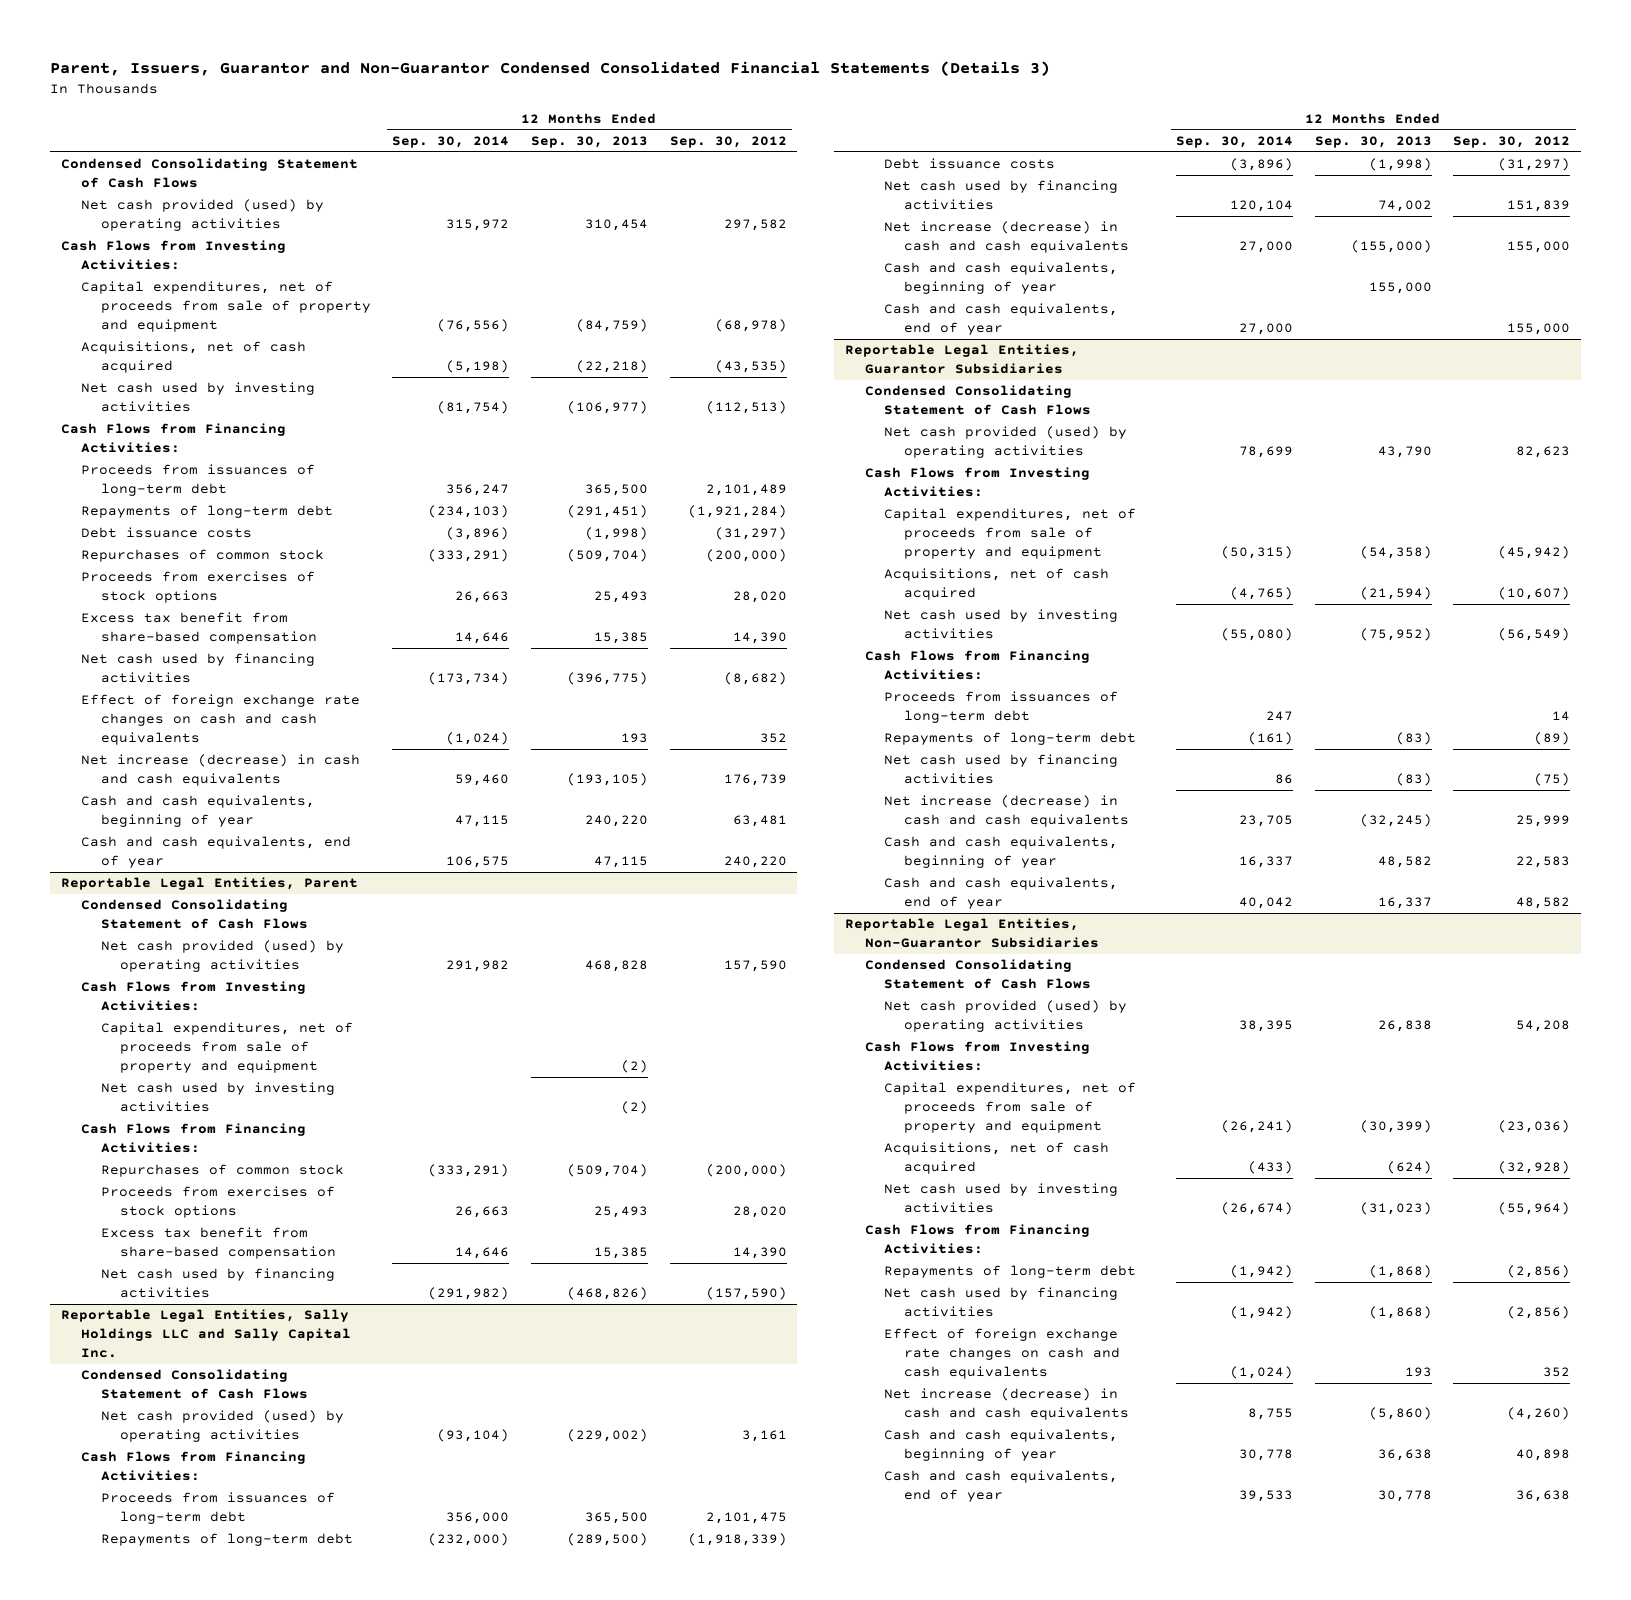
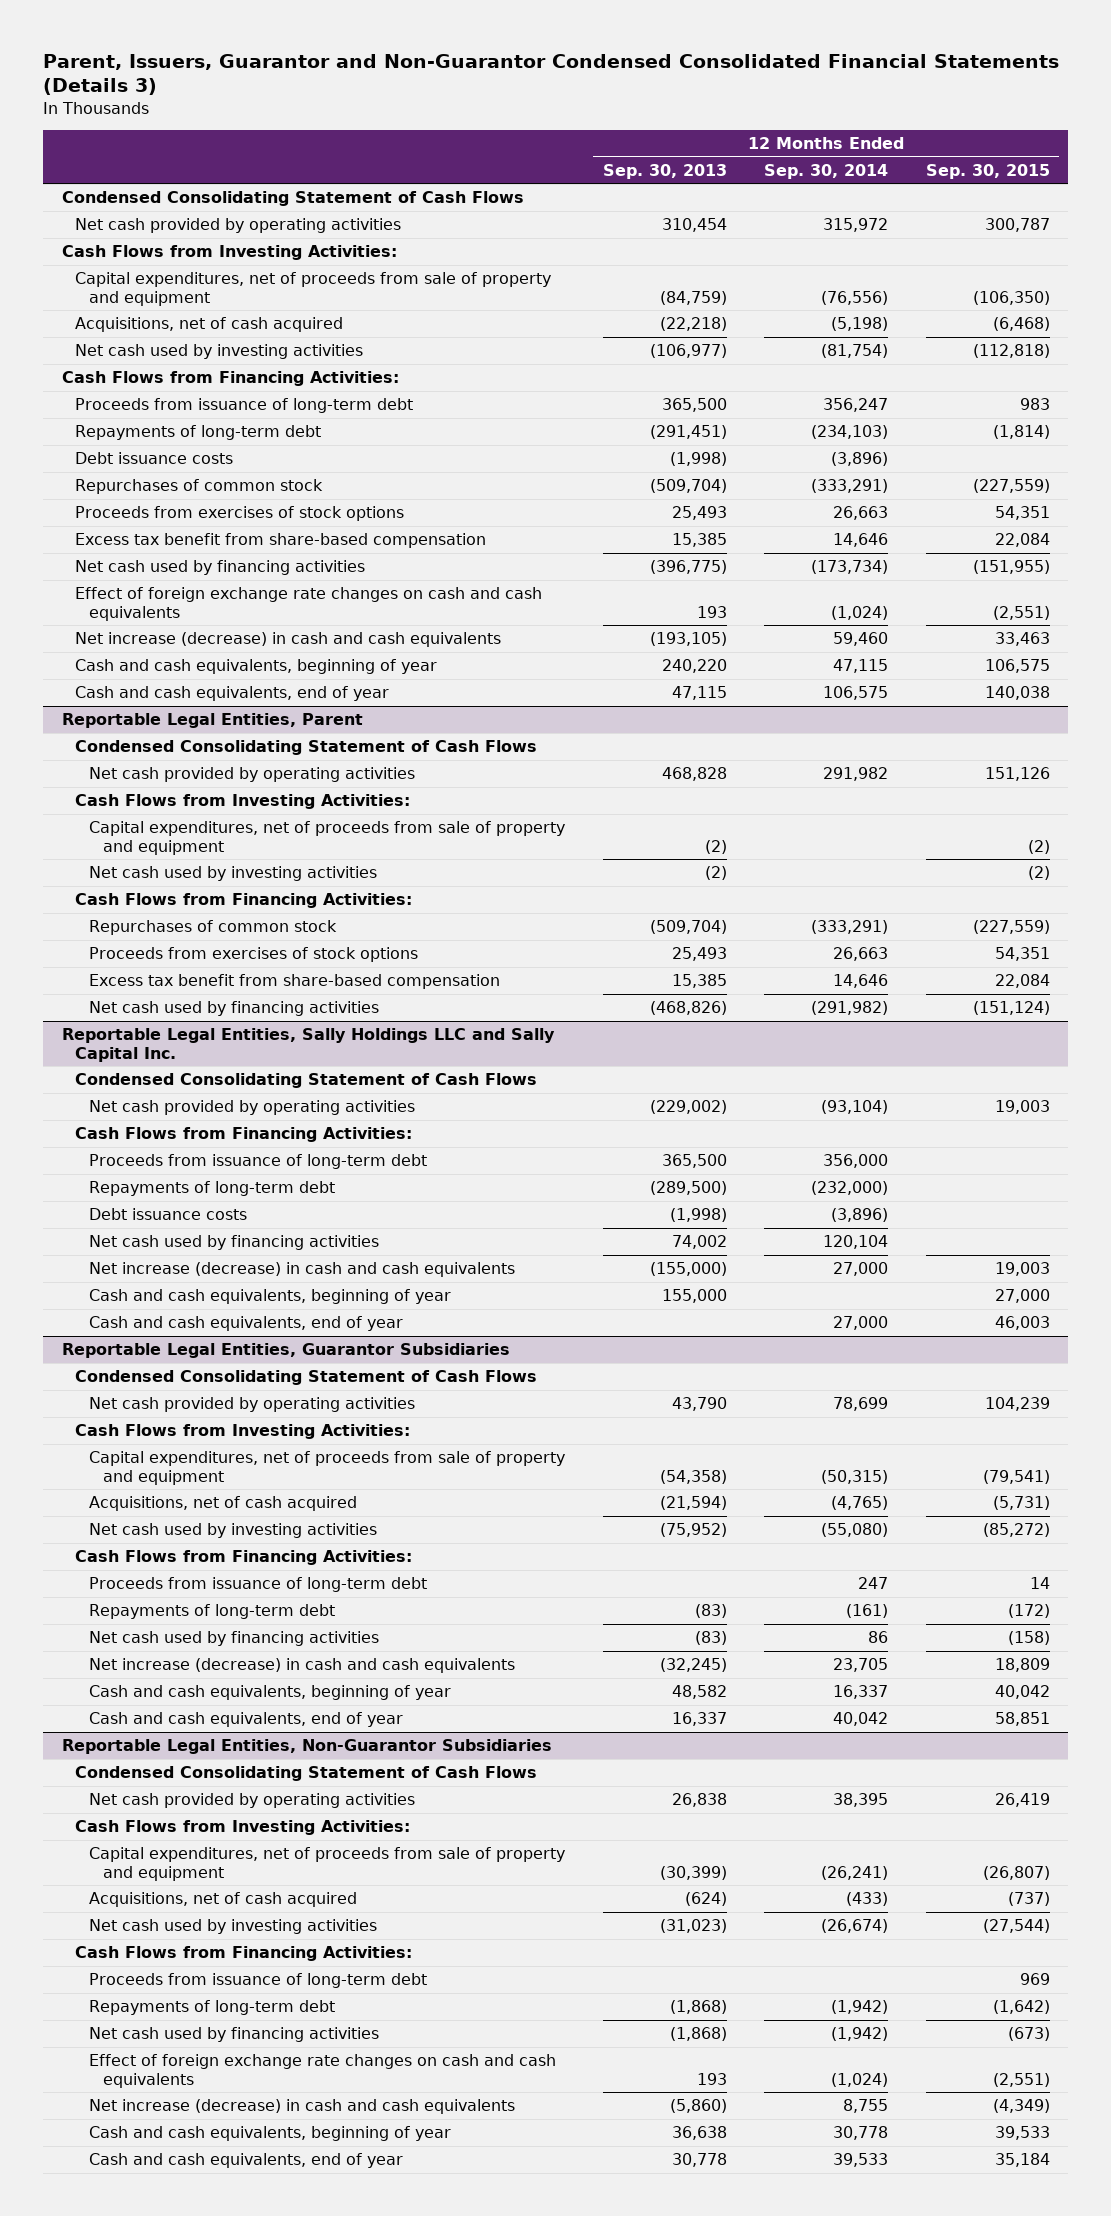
[669,135,787,148] Sep. 30, 2012 -> none
none -> [925,163,1050,179] Sep. 30, 2015
[80,199,324,232] Net cash provided (used) by operating activities -> [75,218,402,234] Net cash provided by operating activities
[80,464,315,497] Proceeds from issuances of long-term debt -> [75,398,414,414] Proceeds from issuance of long-term debt
[100,940,344,973] Net cash provided (used) by operating activities -> [88,767,415,783] Net cash provided by operating activities
[100,1410,344,1443] Net cash provided (used) by operating activities -> [88,1100,415,1116] Net cash provided by operating activities
[100,1492,335,1525] Proceeds from issuances of long-term debt -> [88,1154,427,1170] Proceeds from issuance of long-term debt
[884,426,1128,459] Net cash provided (used) by operating activities -> [88,1397,415,1413] Net cash provided by operating activities
[884,691,1119,724] Proceeds from issuances of long-term debt -> [88,1577,427,1593] Proceeds from issuance of long-term debt
[884,1000,1128,1033] Net cash provided (used) by operating activities -> [88,1793,415,1809] Net cash provided by operating activities
none -> [88,1973,427,1989] Proceeds from issuance of long-term debt

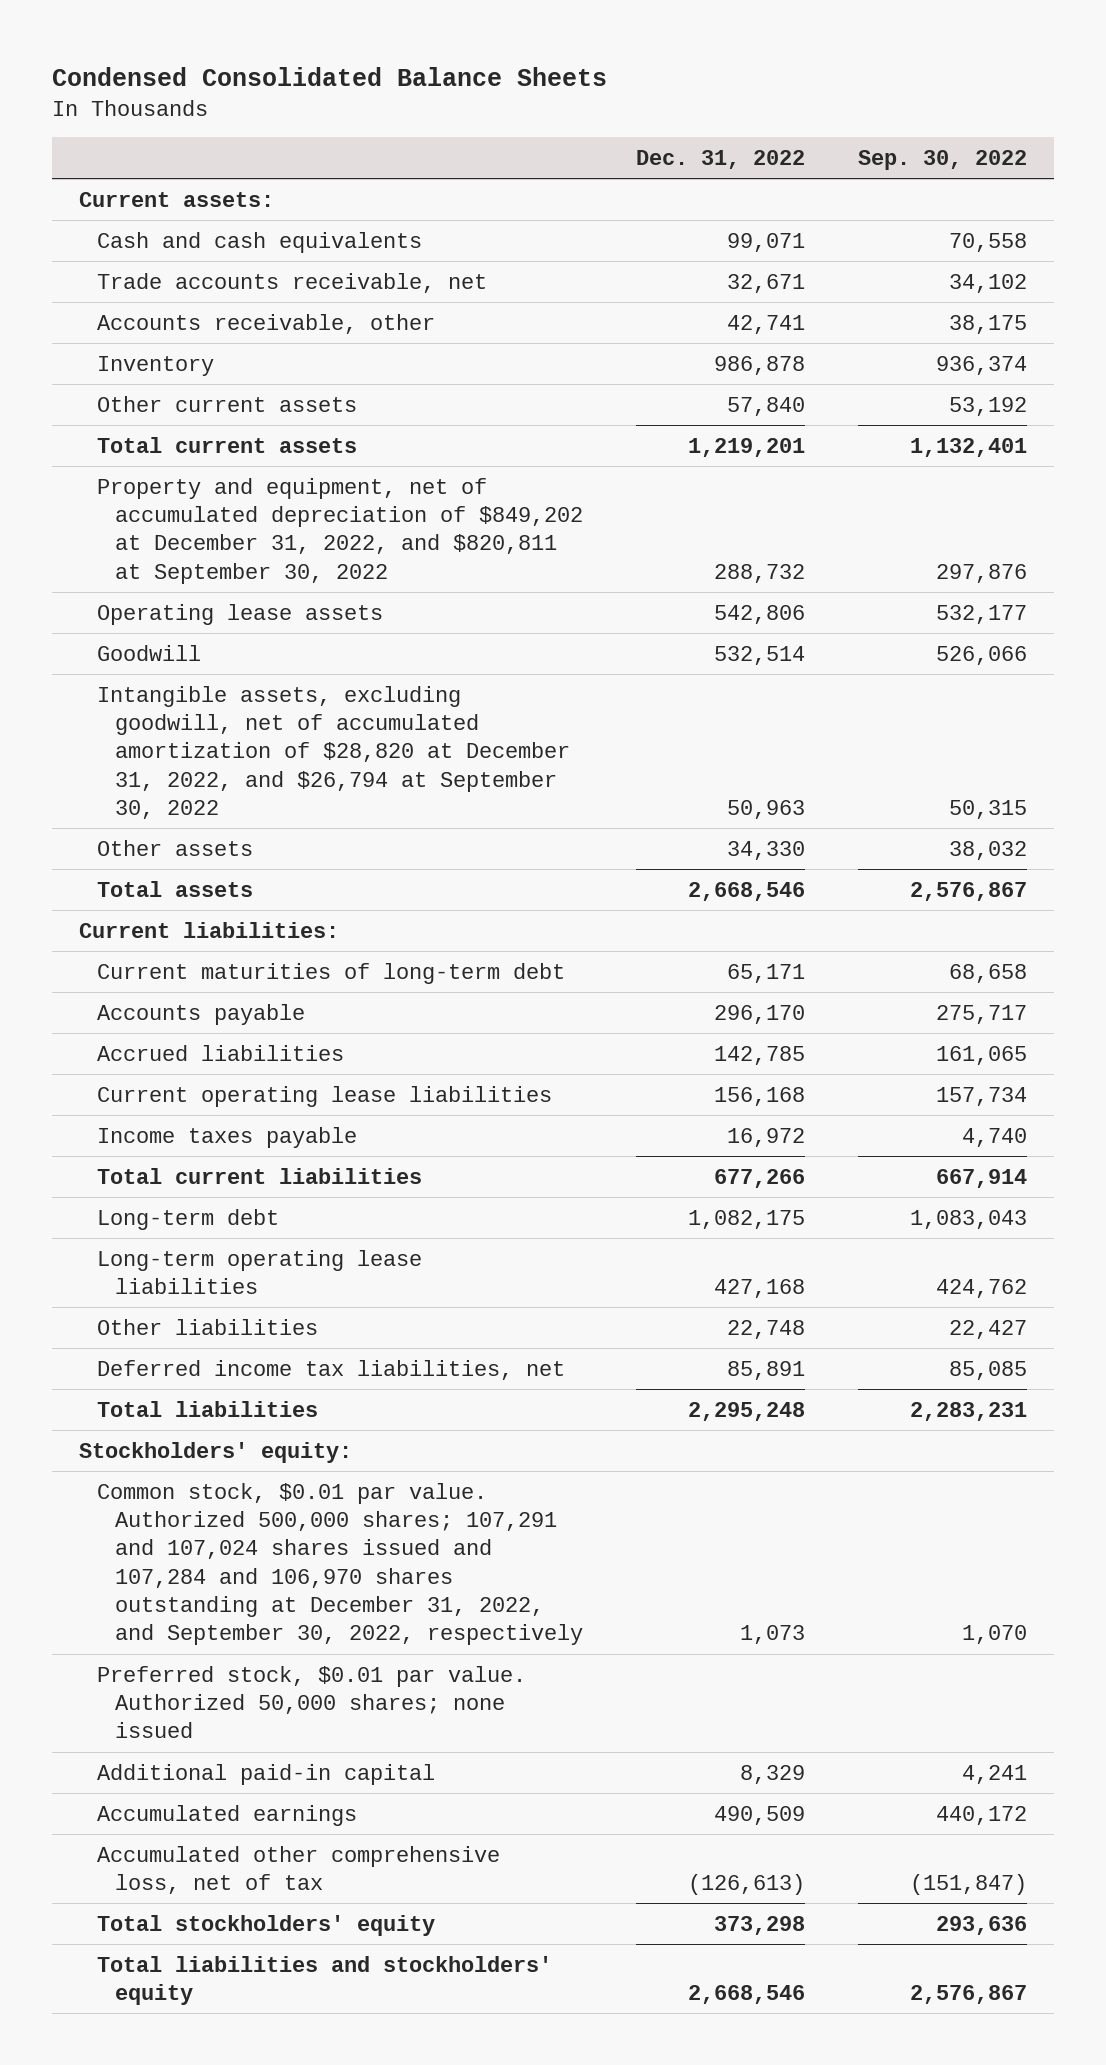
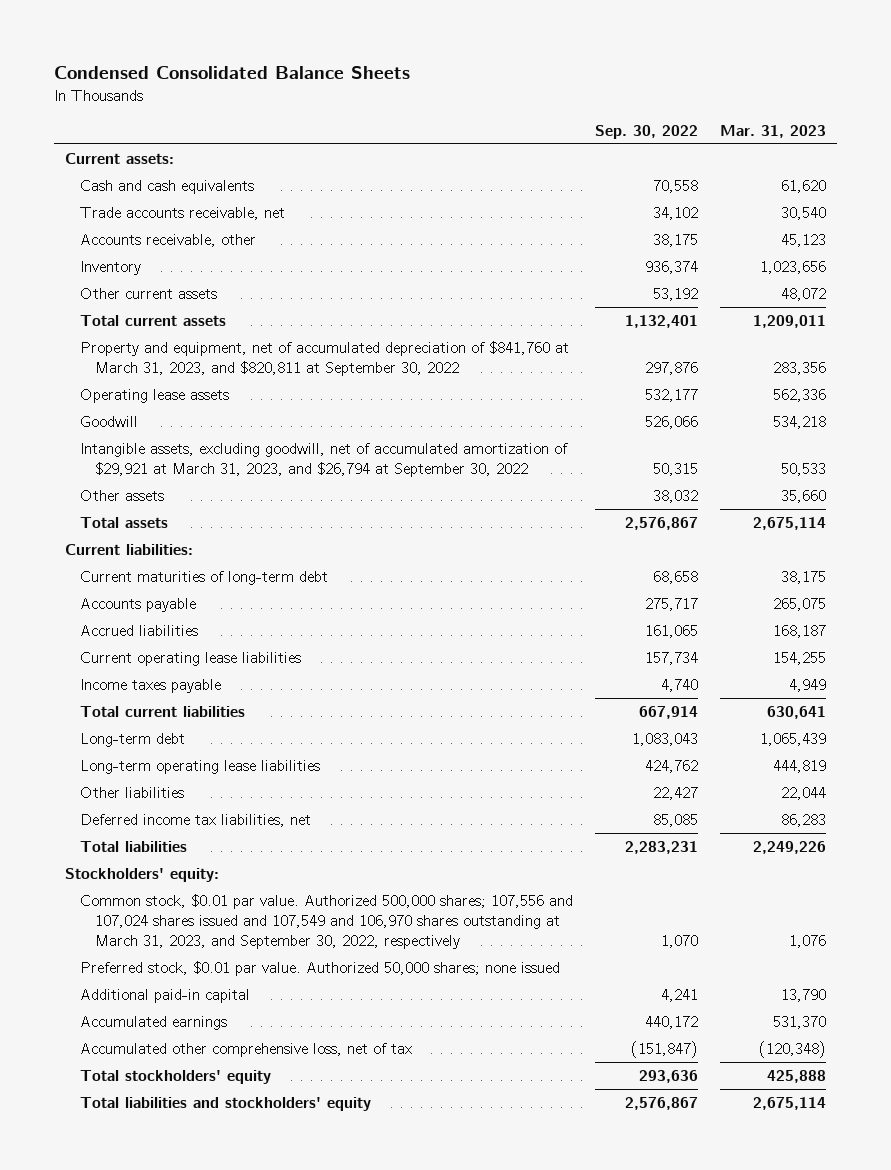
[635,150,805,170] Dec. 31, 2022 -> none
none -> [720,124,827,138] Mar. 31, 2023
[96,477,583,584] Property and equipment, net of accumulated depreciation of $849,202 at December 31, 2022, and $820,811 at September 30, 2022 -> [80,340,570,376] Property and equipment, net of accumulated depreciation of $841,760 at March 31, 2023, and $820,811 at September 30, 2022
[96,685,570,819] Intangible assets, excluding goodwill, net of accumulated amortization of $28,820 at December 31, 2022, and $26,794 at September 30, 2022 -> [80,442,569,477] Intangible assets, excluding goodwill, net of accumulated amortization of $29,921 at March 31, 2023, and $26,794 at September 30, 2022
[96,1482,583,1646] Common stock, $0.01 par value. Authorized 500,000 shares; 107,291 and 107,024 shares issued and 107,284 and 106,970 shares outstanding at December 31, 2022, and September 30, 2022, respectively -> [80,893,574,950] Common stock, $0.01 par value. Authorized 500,000 shares; 107,556 and 107,024 shares issued and 107,549 and 106,970 shares outstanding at March 31, 2023, and September 30, 2022, respectively

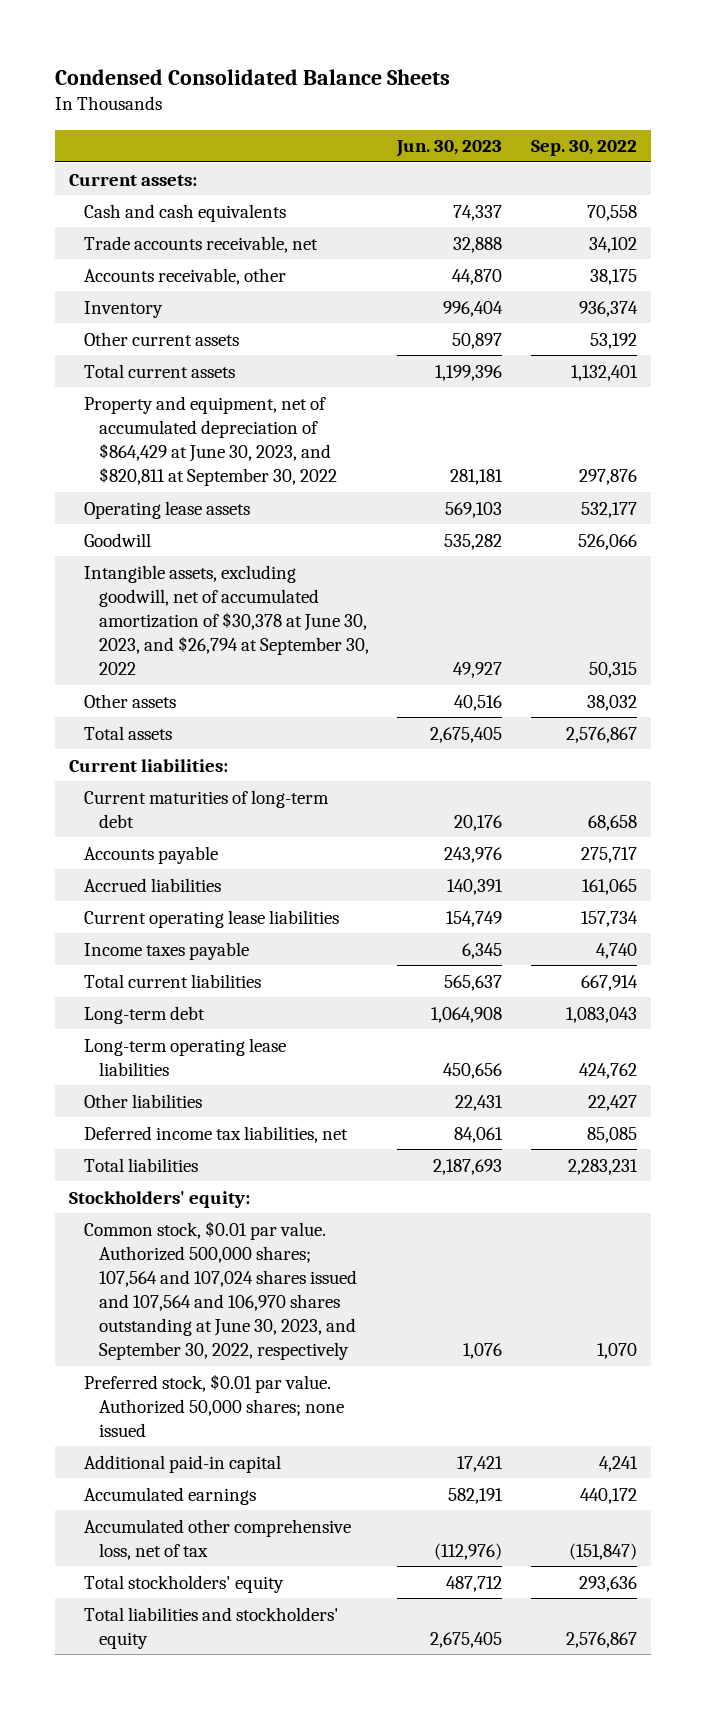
[720,124,827,138] Mar. 31, 2023 -> none
none -> [396,140,503,158] Jun. 30, 2023
[80,340,570,376] Property and equipment, net of accumulated depreciation of $841,760 at March 31, 2023, and $820,811 at September 30, 2022 -> [84,395,337,487] Property and equipment, net of accumulated depreciation of $864,429 at June 30, 2023, and $820,811 at September 30, 2022
[80,442,569,477] Intangible assets, excluding goodwill, net of accumulated amortization of $29,921 at March 31, 2023, and $26,794 at September 30, 2022 -> [84,564,369,676] Intangible assets, excluding goodwill, net of accumulated amortization of $30,378 at June 30, 2023, and $26,794 at September 30, 2022
[80,893,574,950] Common stock, $0.01 par value. Authorized 500,000 shares; 107,556 and 107,024 shares issued and 107,549 and 106,970 shares outstanding at March 31, 2023, and September 30, 2022, respectively -> [84,1220,357,1361] Common stock, $0.01 par value. Authorized 500,000 shares; 107,564 and 107,024 shares issued and 107,564 and 106,970 shares outstanding at June 30, 2023, and September 30, 2022, respectively

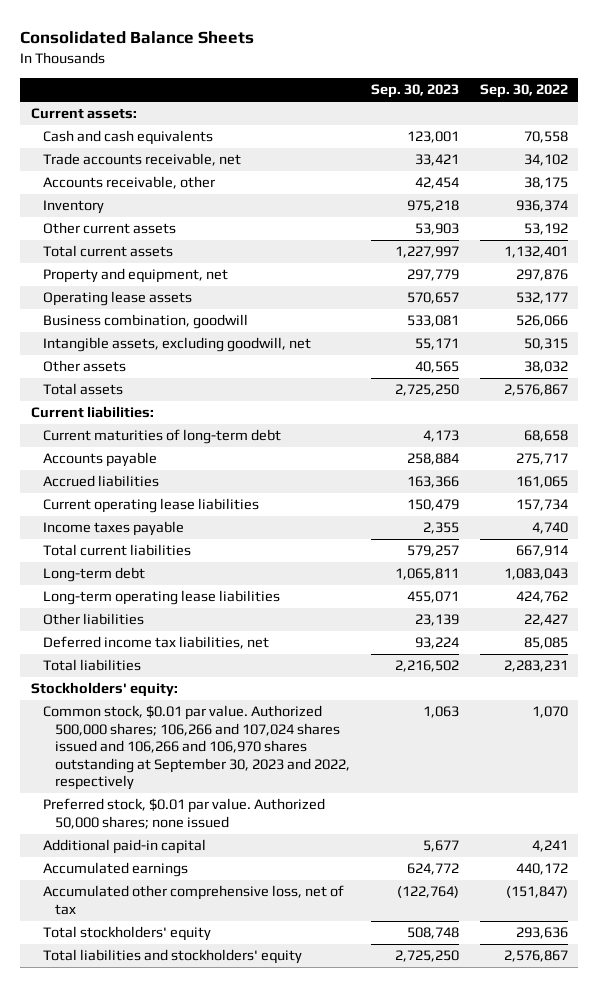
[55,68,451,85] Condensed Consolidated Balance Sheets -> [20,31,255,45] Consolidated Balance Sheets
[396,140,503,158] Jun. 30, 2023 -> none
none -> [370,84,459,99] Sep. 30, 2023
[84,395,337,487] Property and equipment, net of accumulated depreciation of $864,429 at June 30, 2023, and $820,811 at September 30, 2022 -> [42,268,228,284] Property and equipment, net
[84,532,152,547] Goodwill -> [42,314,248,330] Business combination, goodwill
[84,564,369,676] Intangible assets, excluding goodwill, net of accumulated amortization of $30,378 at June 30, 2023, and $26,794 at September 30, 2022 -> [42,337,311,353] Intangible assets, excluding goodwill, net
[84,1220,357,1361] Common stock, $0.01 par value. Authorized 500,000 shares; 107,564 and 107,024 shares issued and 107,564 and 106,970 shares outstanding at June 30, 2023, and September 30, 2022, respectively -> [42,705,350,791] Common stock, $0.01 par value. Authorized 500,000 shares; 106,266 and 107,024 shares issued and 106,266 and 106,970 shares outstanding at September 30, 2023 and 2022, respectively

